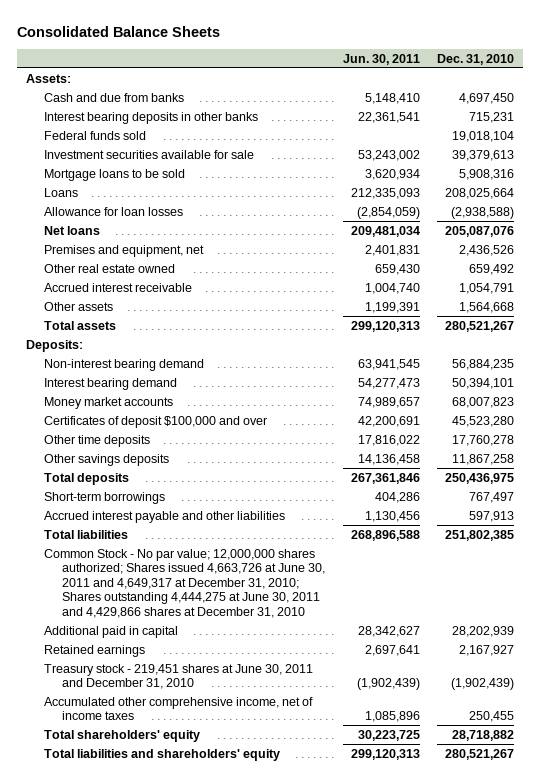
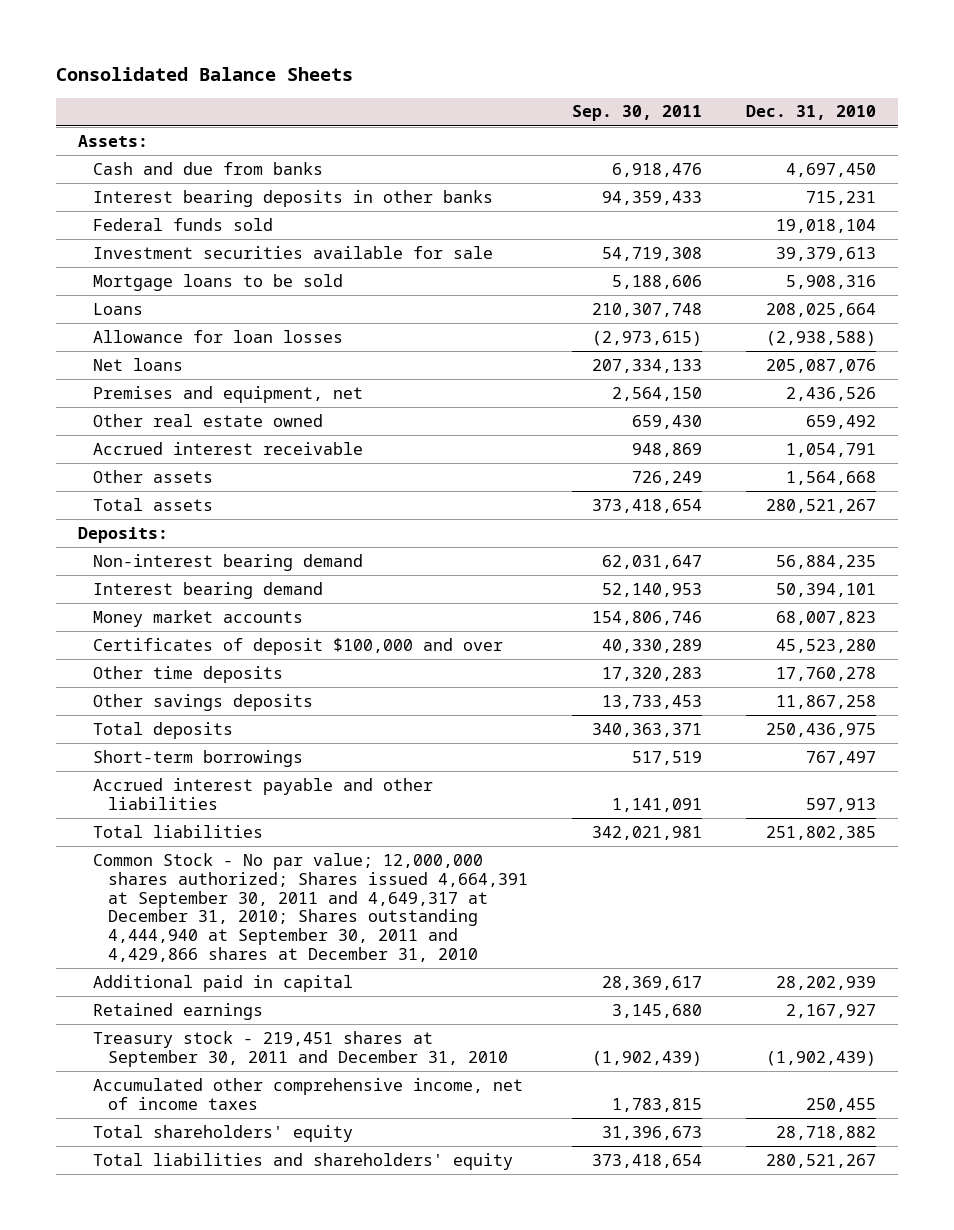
[342,53,420,65] Jun. 30, 2011 -> none
none -> [572,105,703,122] Sep. 30, 2011
[44,548,325,618] Common Stock - No par value; 12,000,000 shares authorized; Shares issued 4,663,726 at June 30, 2011 and 4,649,317 at December 31, 2010; Shares outstanding 4,444,275 at June 30, 2011 and 4,429,866 shares at December 31, 2010 -> [93,852,529,963] Common Stock - No par value; 12,000,000 shares authorized; Shares issued 4,664,391 at September 30, 2011 and 4,649,317 at December 31, 2010; Shares outstanding 4,444,940 at September 30, 2011 and 4,429,866 shares at December 31, 2010
[44,663,314,690] Treasury stock - 219,451 shares at June 30, 2011 and December 31, 2010 -> [93,1030,509,1067] Treasury stock - 219,451 shares at September 30, 2011 and December 31, 2010

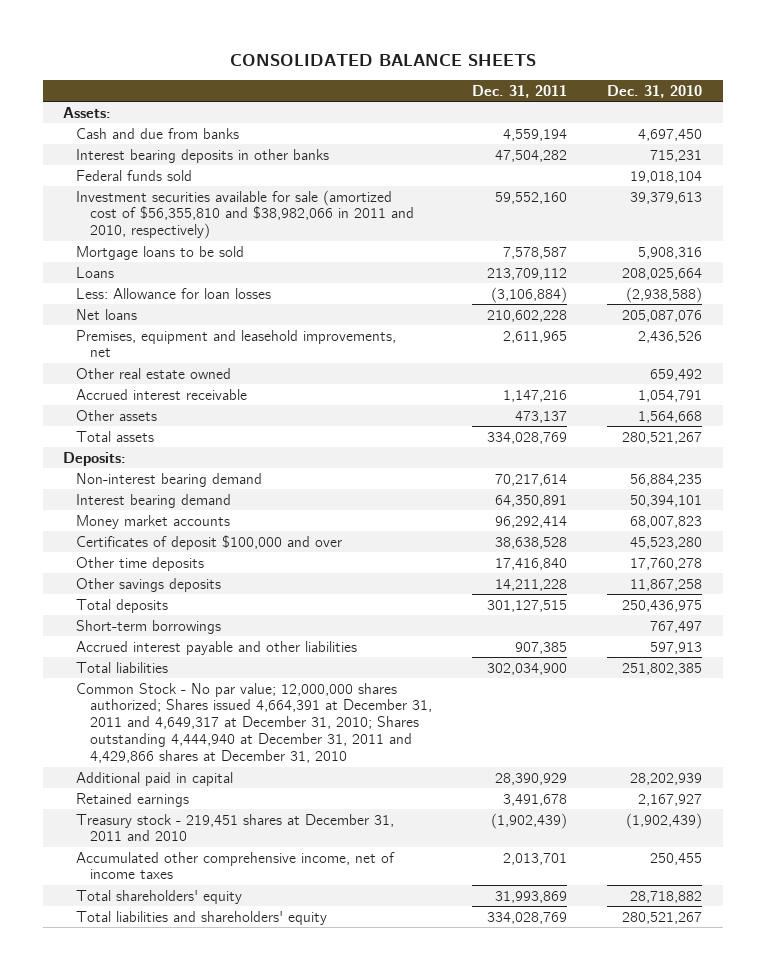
[56,67,354,82] Consolidated Balance Sheets -> [229,53,536,66] CONSOLIDATED BALANCE SHEETS
[572,105,703,122] Sep. 30, 2011 -> none
none -> [471,84,567,98] Dec. 31, 2011
[93,245,494,259] Investment securities available for sale -> [76,189,414,240] Investment securities available for sale (amortized cost of $56,355,810 and $38,982,066 in 2011 and 2010, respectively)
[93,329,344,343] Allowance for loan losses -> [76,287,272,299] Less: Allowance for loan losses
[93,385,364,403] Premises and equipment, net -> [76,329,397,358] Premises, equipment and leasehold improvements, net
[93,852,529,963] Common Stock - No par value; 12,000,000 shares authorized; Shares issued 4,664,391 at September 30, 2011 and 4,649,317 at December 31, 2010; Shares outstanding 4,444,940 at September 30, 2011 and 4,429,866 shares at December 31, 2010 -> [76,682,432,764] Common Stock - No par value; 12,000,000 shares authorized; Shares issued 4,664,391 at December 31, 2011 and 4,649,317 at December 31, 2010; Shares outstanding 4,444,940 at December 31, 2011 and 4,429,866 shares at December 31, 2010
[93,1030,509,1067] Treasury stock - 219,451 shares at September 30, 2011 and December 31, 2010 -> [76,813,395,842] Treasury stock - 219,451 shares at December 31, 2011 and 2010

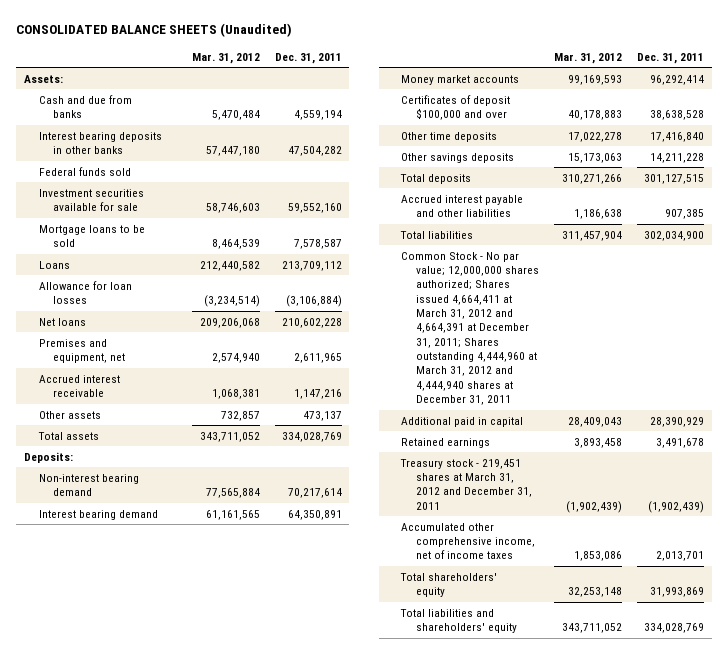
[229,53,536,66] CONSOLIDATED BALANCE SHEETS -> [16,23,293,38] CONSOLIDATED BALANCE SHEETS (Unaudited)
[607,84,703,98] Dec. 31, 2010 -> none
none -> [191,52,260,64] Mar. 31, 2012
[76,189,414,240] Investment securities available for sale (amortized cost of $56,355,810 and $38,982,066 in 2011 and 2010, respectively) -> [38,188,144,212] Investment securities available for sale
[76,287,272,299] Less: Allowance for loan losses -> [38,280,132,305] Allowance for loan losses
[76,367,232,379] Other real estate owned -> none
[76,329,397,358] Premises, equipment and leasehold improvements, net -> [38,338,126,364] Premises and equipment, net
[76,619,222,634] Short-term borrowings -> none
[76,682,432,764] Common Stock - No par value; 12,000,000 shares authorized; Shares issued 4,664,391 at December 31, 2011 and 4,649,317 at December 31, 2010; Shares outstanding 4,444,940 at December 31, 2011 and 4,429,866 shares at December 31, 2010 -> [401,251,539,406] Common Stock - No par value; 12,000,000 shares authorized; Shares issued 4,664,411 at March 31, 2012 and 4,664,391 at December 31, 2011; Shares outstanding 4,444,960 at March 31, 2012 and 4,444,940 shares at December 31, 2011
[76,813,395,842] Treasury stock - 219,451 shares at December 31, 2011 and 2010 -> [400,458,532,510] Treasury stock - 219,451 shares at March 31, 2012 and December 31, 2011

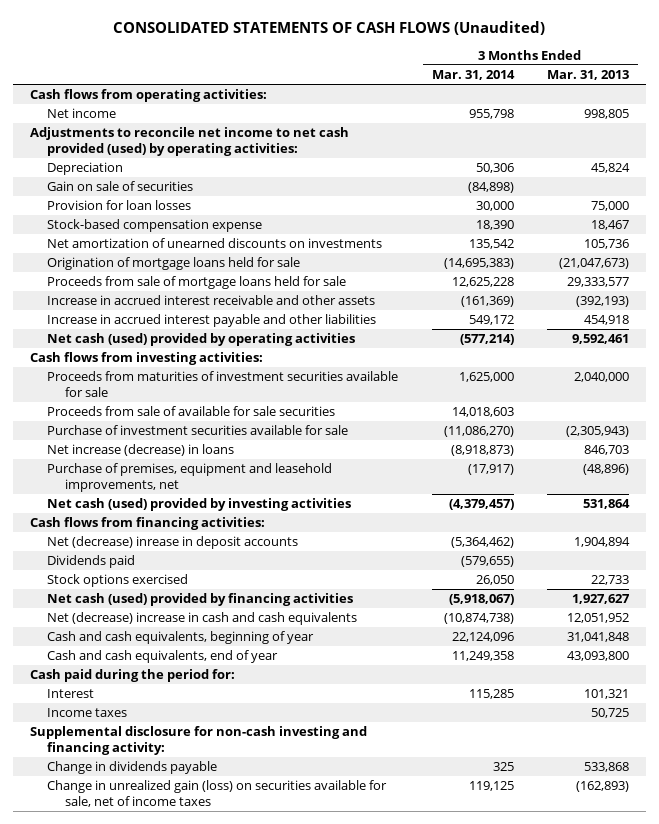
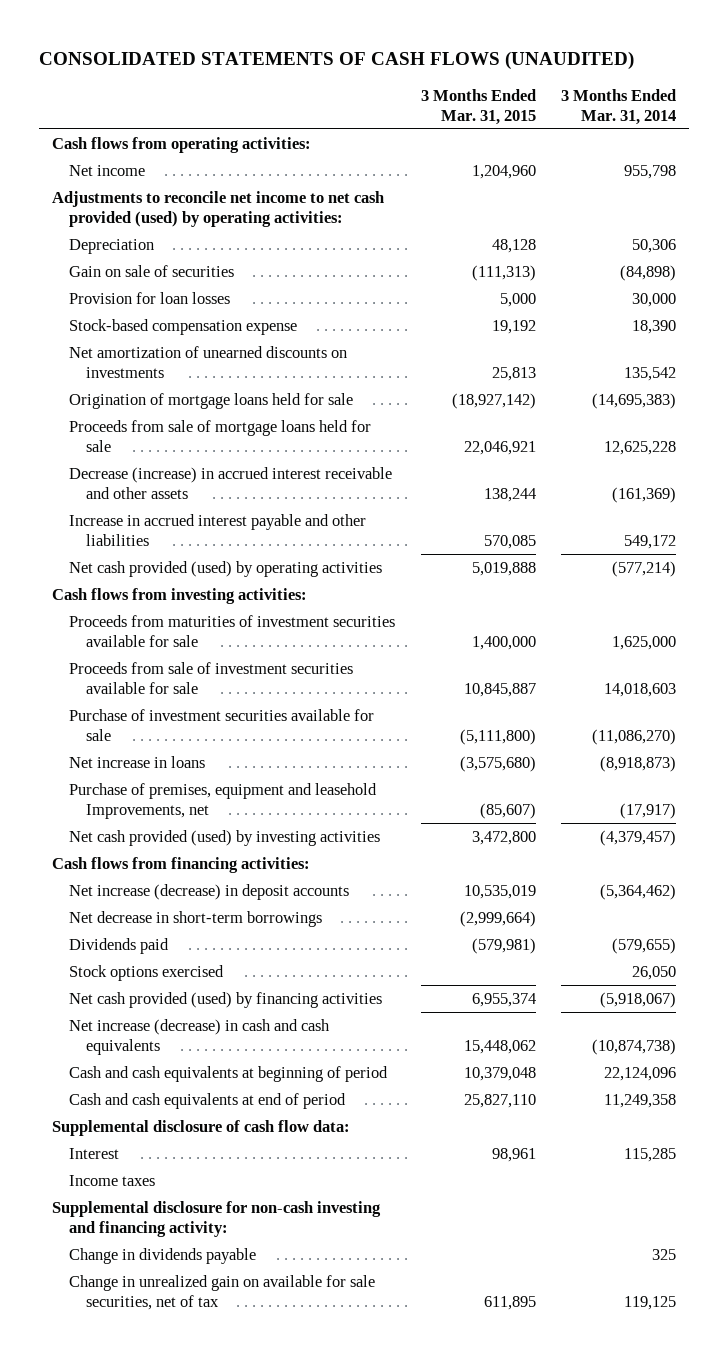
[113,21,546,36] CONSOLIDATED STATEMENTS OF CASH FLOWS (Unaudited) -> [39,51,635,71] CONSOLIDATED STATEMENTS OF CASH FLOWS (UNAUDITED)
[547,70,630,81] Mar. 31, 2013 -> none
none -> [420,88,536,125] 3 Months Ended Mar. 31, 2015
[47,295,376,306] Increase in accrued interest receivable and other assets -> [68,466,392,499] Decrease (increase) in accrued interest receivable and other assets
[47,333,356,347] Net cash (used) provided by operating activities -> [68,560,382,577] Net cash provided (used) by operating activities
[47,406,336,417] Proceeds from sale of available for sale securities -> [68,661,353,694] Proceeds from sale of investment securities available for sale
[47,444,235,457] Net increase (decrease) in loans -> [68,755,205,768] Net increase in loans
[47,463,333,492] Purchase of premises, equipment and leasehold improvements, net -> [68,782,377,819] Purchase of premises, equipment and leasehold Improvements, net
[47,498,352,512] Net cash (used) provided by investing activities -> [68,829,380,846] Net cash provided (used) by investing activities
[47,536,299,550] Net (decrease) inrease in deposit accounts -> [68,883,349,900] Net increase (decrease) in deposit accounts
none -> [68,910,322,927] Net decrease in short-term borrowings
[29,669,235,683] Cash paid during the period for: -> none
[47,593,354,607] Net cash (used) provided by financing activities -> [68,991,382,1008] Net cash provided (used) by financing activities
[47,612,358,626] Net (decrease) increase in cash and cash equivalents -> [68,1018,330,1055] Net increase (decrease) in cash and cash equivalents
[47,631,315,645] Cash and cash equivalents, beginning of year -> [68,1065,388,1082] Cash and cash equivalents at beginning of period
[47,650,279,664] Cash and cash equivalents, end of year -> [68,1092,346,1109] Cash and cash equivalents at end of period
none -> [52,1119,351,1136] Supplemental disclosure of cash flow data:
[47,780,388,807] Change in unrealized gain (loss) on securities available for sale, net of income taxes -> [68,1274,375,1310] Change in unrealized gain on available for sale securities, net of tax

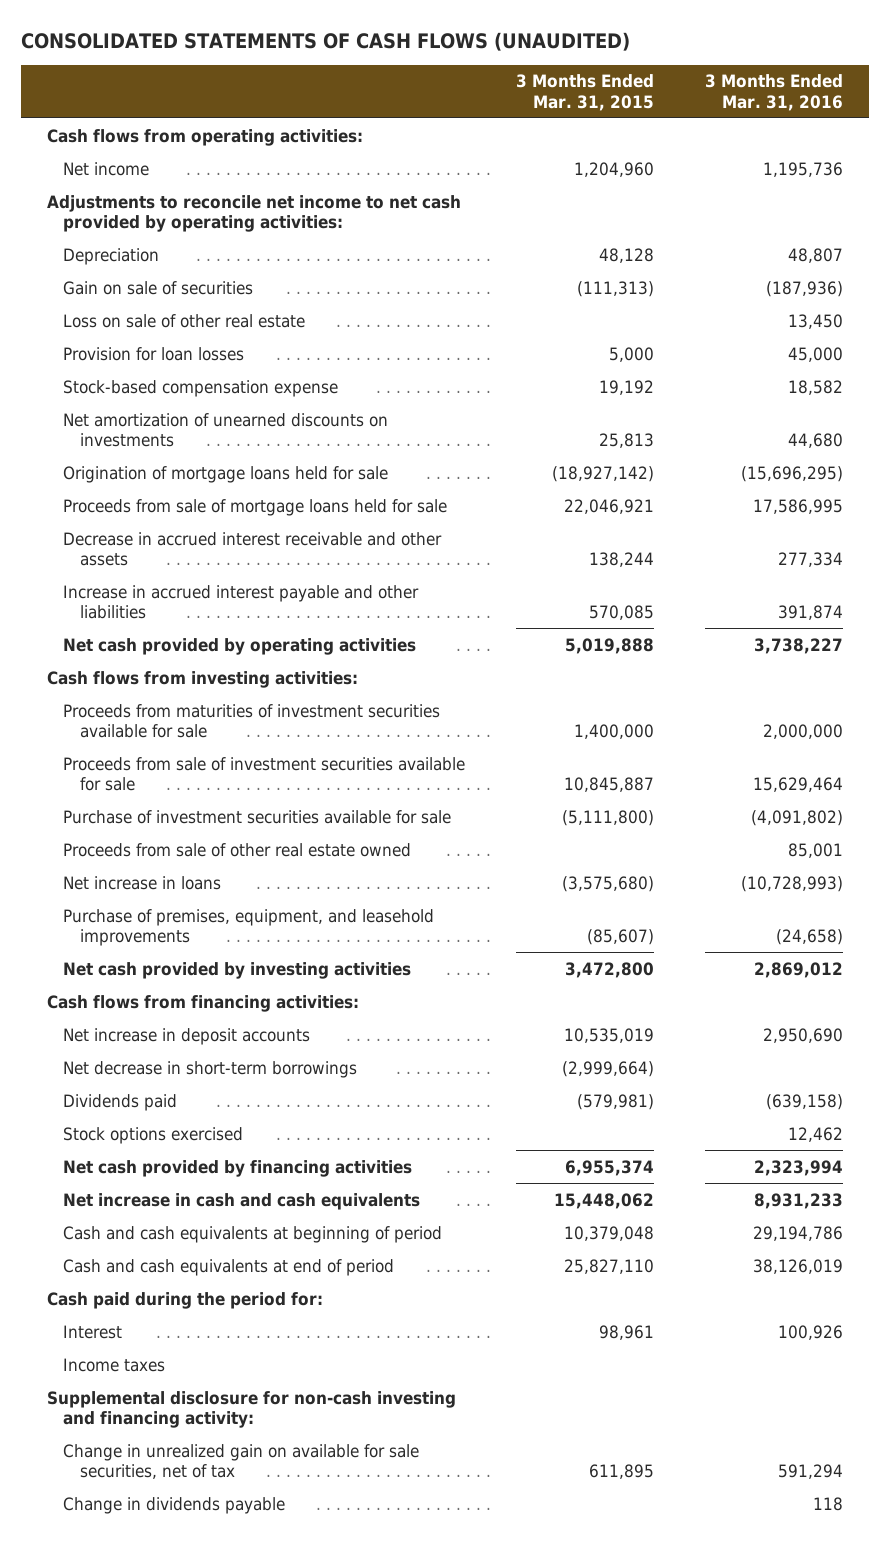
[561,88,677,125] 3 Months Ended Mar. 31, 2014 -> none
none -> [705,74,844,111] 3 Months Ended Mar. 31, 2016
[52,190,385,227] Adjustments to reconcile net income to net cash provided (used) by operating activities: -> [46,194,461,232] Adjustments to reconcile net income to net cash provided by operating activities:
none -> [63,313,306,328] Loss on sale of other real estate
[68,466,392,499] Decrease (increase) in accrued interest receivable and other assets -> [63,531,443,566] Decrease in accrued interest receivable and other assets
[68,560,382,577] Net cash provided (used) by operating activities -> [63,637,417,655] Net cash provided by operating activities
none -> [63,842,412,857] Proceeds from sale of other real estate owned
[68,782,377,819] Purchase of premises, equipment and leasehold Improvements, net -> [63,908,435,946] Purchase of premises, equipment, and leasehold improvements
[68,829,380,846] Net cash provided (used) by investing activities -> [63,961,412,979] Net cash provided by investing activities
[68,883,349,900] Net increase (decrease) in deposit accounts -> [63,1027,311,1045] Net increase in deposit accounts
[68,991,382,1008] Net cash provided (used) by financing activities -> [63,1159,413,1177] Net cash provided by financing activities
[68,1018,330,1055] Net increase (decrease) in cash and cash equivalents -> [63,1192,421,1210] Net increase in cash and cash equivalents
[52,1119,351,1136] Supplemental disclosure of cash flow data: -> none
none -> [46,1291,323,1309] Cash paid during the period for:
[68,1247,256,1264] Change in dividends payable -> [63,1496,286,1514] Change in dividends payable

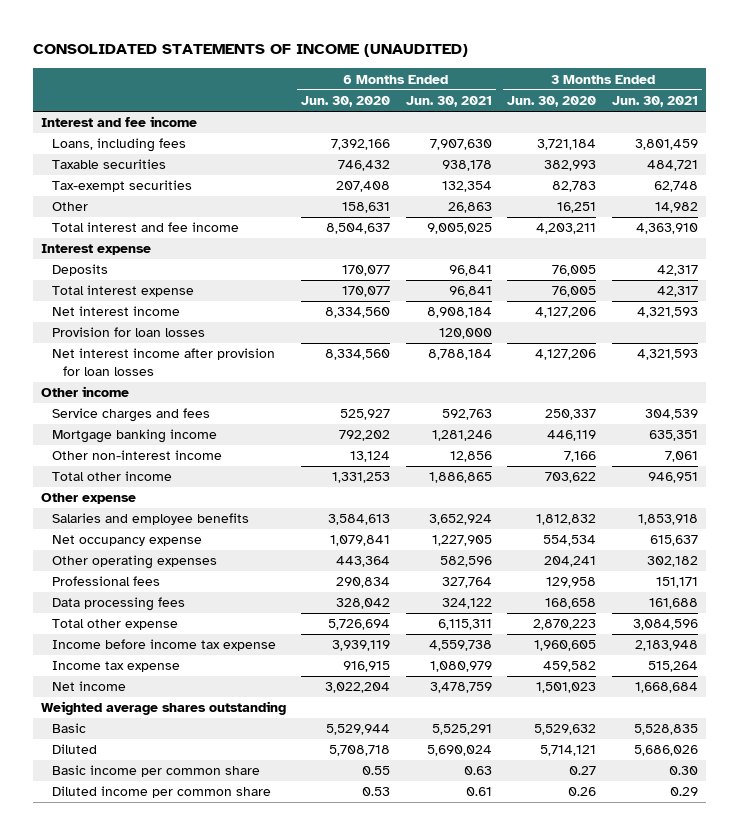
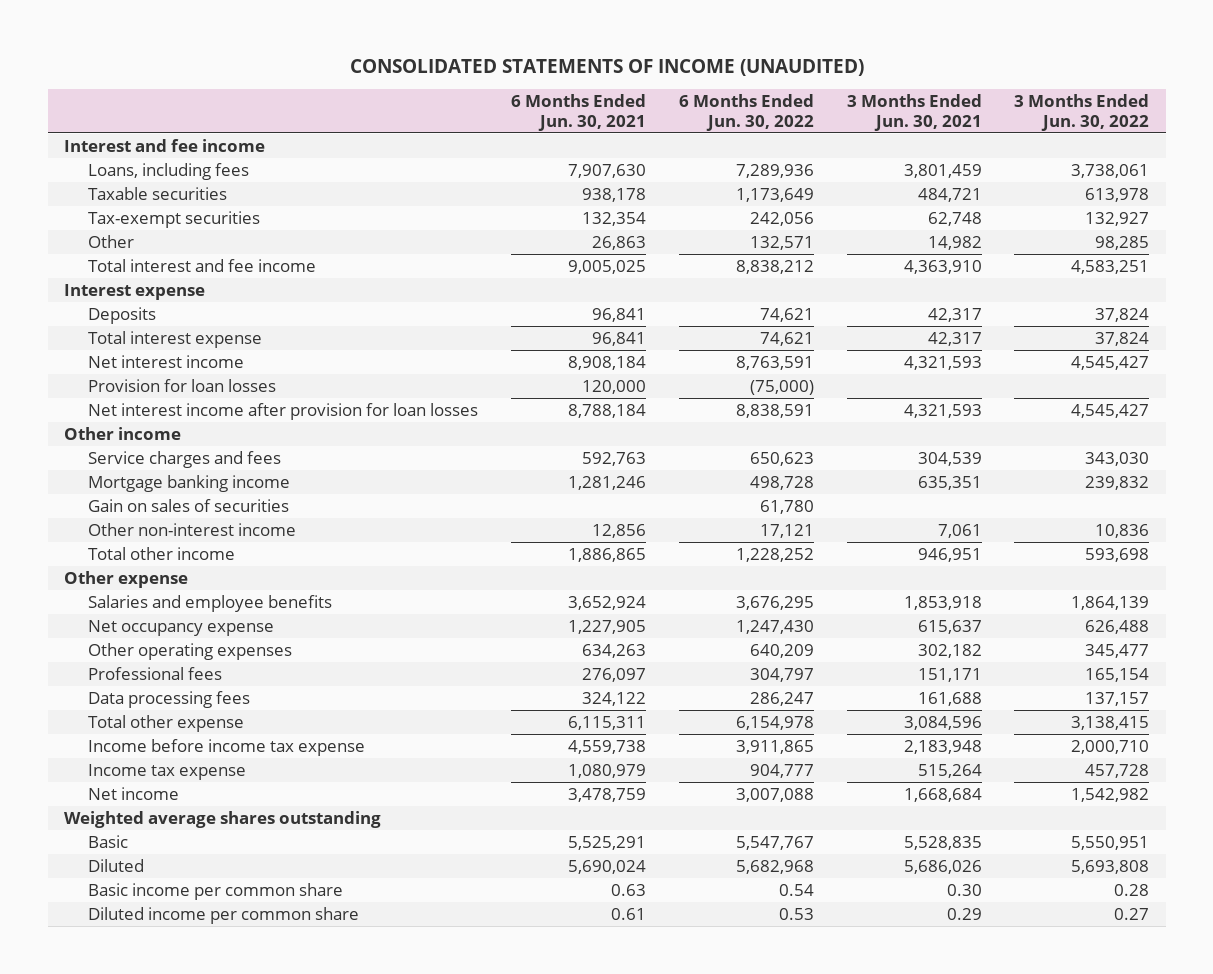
[301,96,391,108] Jun. 30, 2020 -> none
[507,96,597,108] Jun. 30, 2020 -> none
none -> [678,94,814,131] 6 Months Ended Jun. 30, 2022
none -> [1014,94,1150,131] 3 Months Ended Jun. 30, 2022
none -> [88,499,290,513] Gain on sales of securities
[439,556,492,568] 582,596 -> [582,644,647,659] 634,263
[441,577,492,589] 327,764 -> [582,668,647,683] 276,097

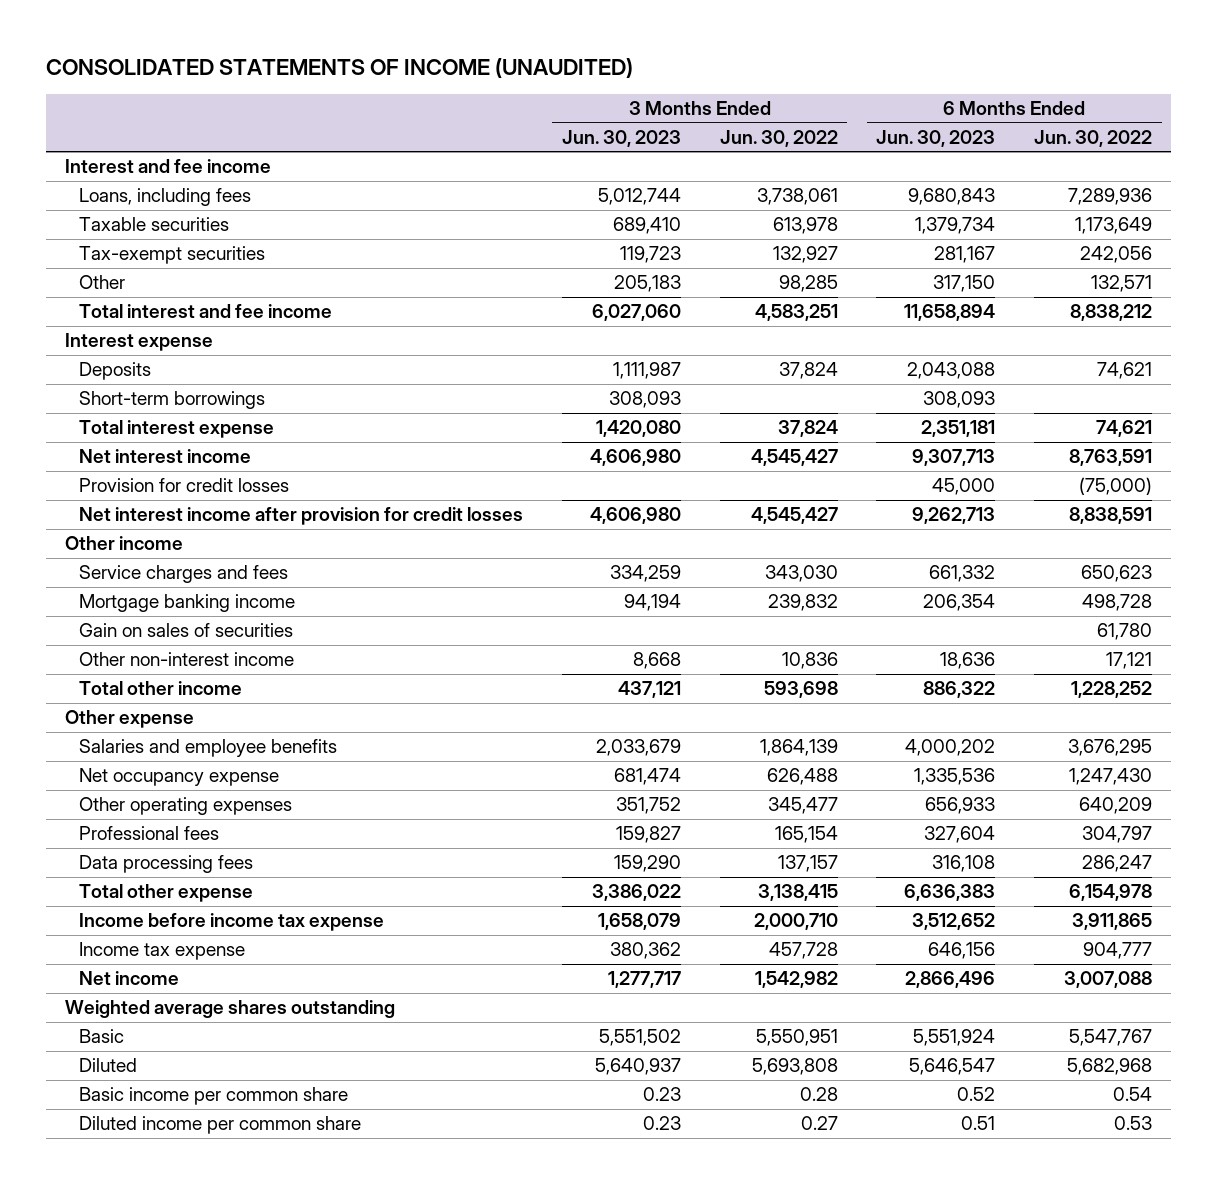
[511,94,647,131] 6 Months Ended Jun. 30, 2021 -> none
[846,94,982,131] 3 Months Ended Jun. 30, 2021 -> none
none -> [561,129,681,147] Jun. 30, 2023
none -> [876,129,996,147] Jun. 30, 2023
none -> [79,391,266,410] Short-term borrowings
[88,379,277,393] Provision for loan losses -> [79,478,290,493] Provision for credit losses
[88,403,479,421] Net interest income after provision for loan losses -> [79,507,524,526] Net interest income after provision for credit losses

